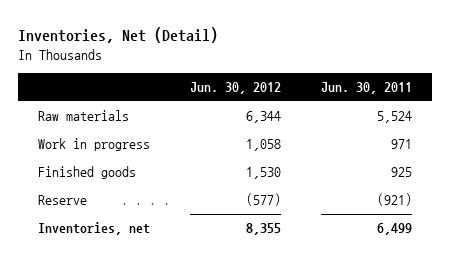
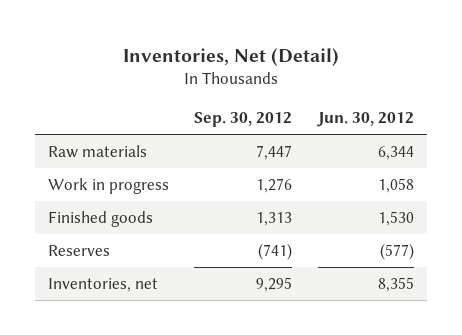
[320,82,412,95] Jun. 30, 2011 -> none
none -> [194,112,293,128] Sep. 30, 2012
[38,195,88,206] Reserve -> [47,245,110,257] Reserves

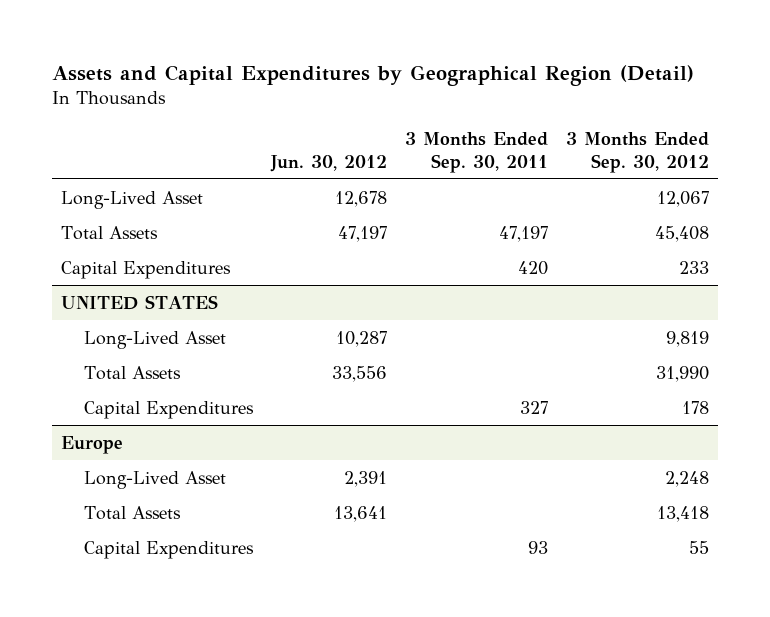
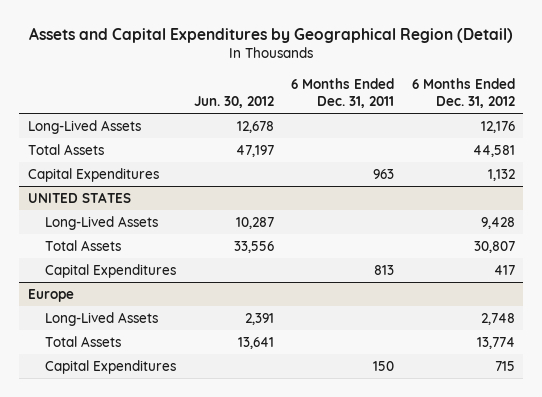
[404,132,548,173] 3 Months Ended Sep. 30, 2011 -> none
[565,132,709,173] 3 Months Ended Sep. 30, 2012 -> none
none -> [291,77,395,108] 6 Months Ended Dec. 31, 2011
none -> [411,77,515,108] 6 Months Ended Dec. 31, 2012
[60,190,203,209] Long-Lived Asset -> [27,119,141,134] Long-Lived Assets
[83,330,226,349] Long-Lived Asset -> [45,215,159,230] Long-Lived Assets
[83,470,226,489] Long-Lived Asset -> [45,311,159,326] Long-Lived Assets

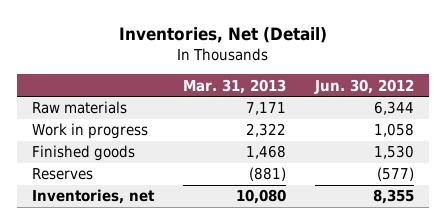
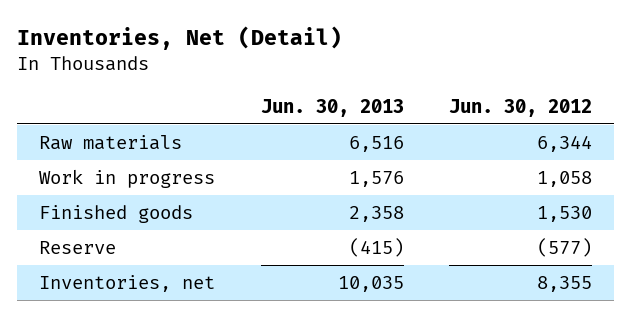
[183,78,287,94] Mar. 31, 2013 -> none
none -> [260,98,404,117] Jun. 30, 2013
[31,168,93,181] Reserves -> [39,240,117,254] Reserve

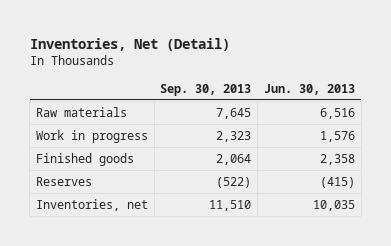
[448,98,592,117] Jun. 30, 2012 -> none
none -> [160,83,252,96] Sep. 30, 2013
[39,240,117,254] Reserve -> [35,176,92,186] Reserves

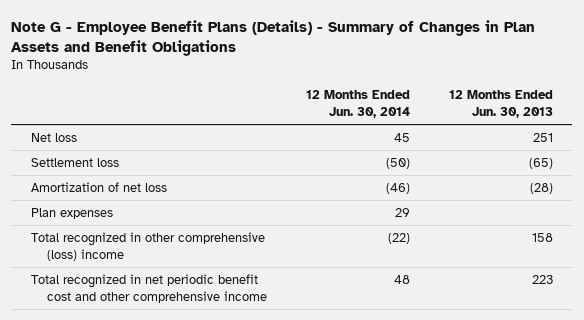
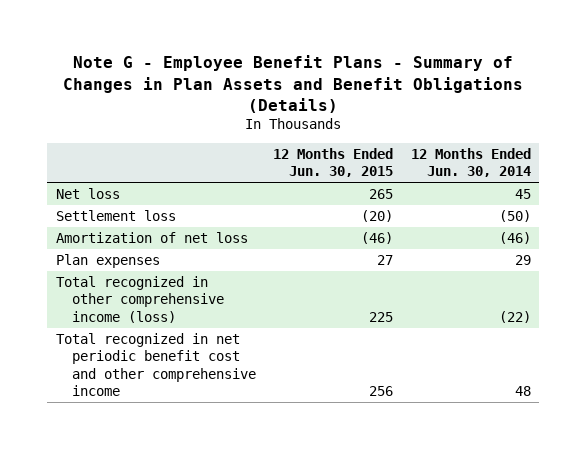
[11,19,536,56] Note G - Employee Benefit Plans (Details) - Summary of Changes in Plan Assets and Benefit Obligations -> [63,55,524,113] Note G - Employee Benefit Plans - Summary of Changes in Plan Assets and Benefit Obligations (Details)
[448,90,553,119] 12 Months Ended Jun. 30, 2013 -> none
none -> [273,148,394,178] 12 Months Ended Jun. 30, 2015
[30,231,265,261] Total recognized in other comprehensive (loss) income -> [55,276,225,323] Total recognized in other comprehensive income (loss)

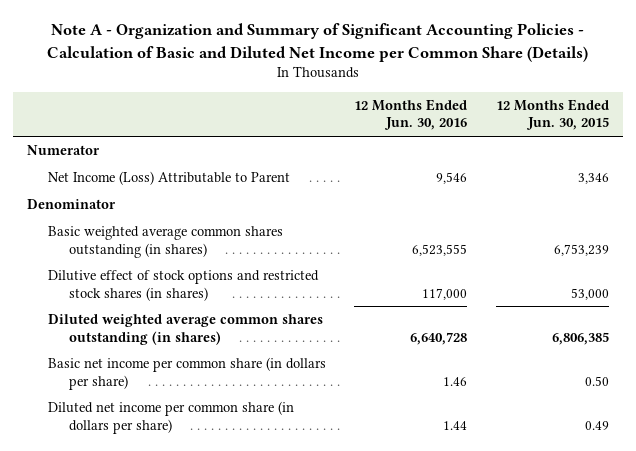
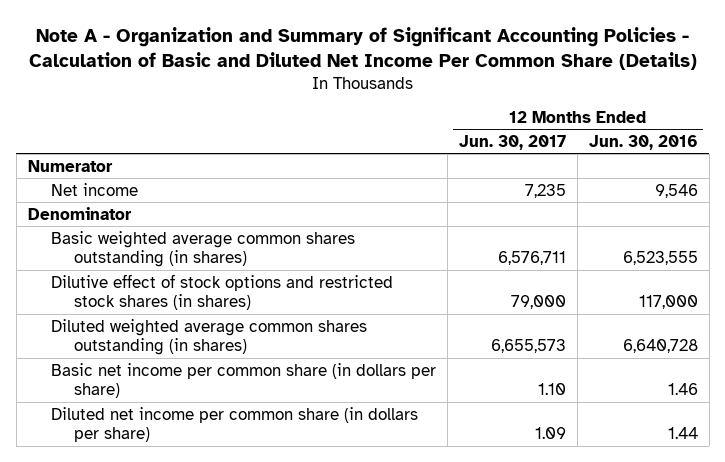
[46,23,588,62] Note A - Organization and Summary of Significant Accounting Policies - Calculation of Basic and Diluted Net Income per Common Share (Details) -> [28,26,697,70] Note A - Organization and Summary of Significant Accounting Policies - Calculation of Basic and Diluted Net Income Per Common Share (Details)
[495,99,609,131] 12 Months Ended Jun. 30, 2015 -> none
none -> [458,134,566,150] Jun. 30, 2017
[47,171,290,186] Net Income (Loss) Attributable to Parent -> [50,182,138,196] Net income

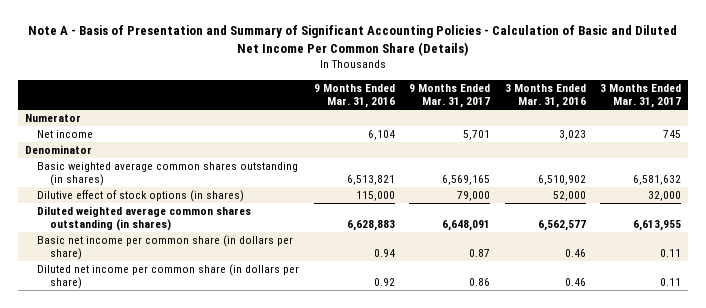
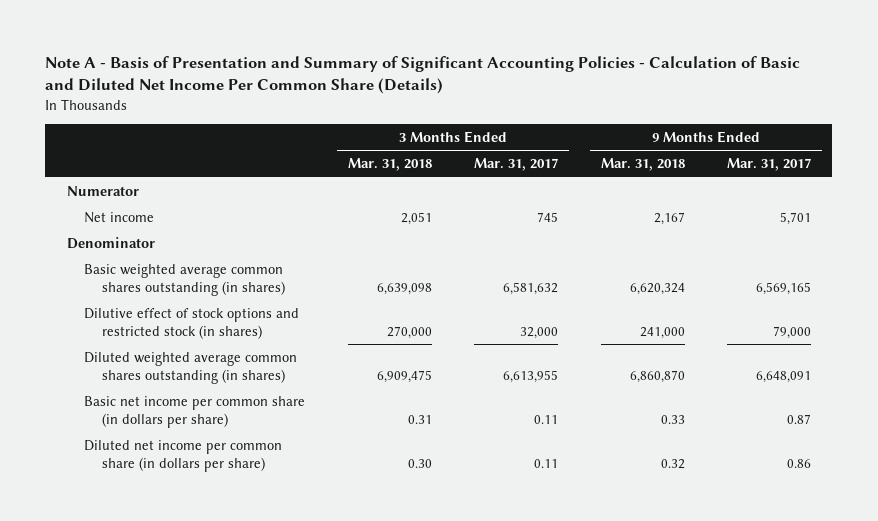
[313,83,395,109] 9 Months Ended Mar. 31, 2016 -> none
[504,83,586,109] 3 Months Ended Mar. 31, 2016 -> none
none -> [347,158,432,172] Mar. 31, 2018
none -> [600,158,685,172] Mar. 31, 2018
[37,190,245,203] Dilutive effect of stock options (in shares) -> [84,307,300,339] Dilutive effect of stock options and restricted stock (in shares)

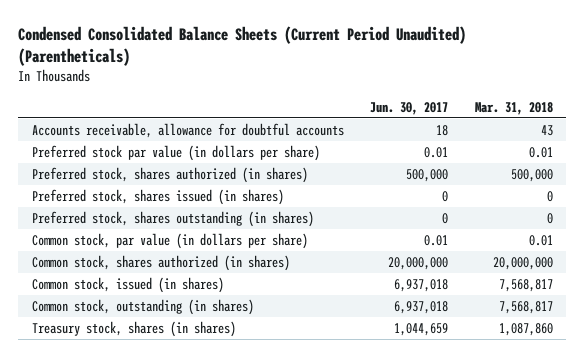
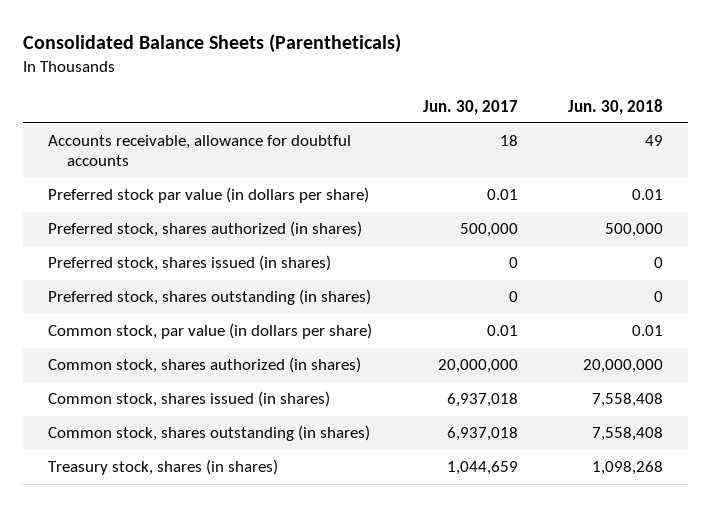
[18,26,467,67] Condensed Consolidated Balance Sheets (Current Period Unaudited) (Parentheticals) -> [23,34,402,54] Consolidated Balance Sheets (Parentheticals)
[474,101,553,115] Mar. 31, 2018 -> none
none -> [567,98,663,115] Jun. 30, 2018
[31,277,224,294] Common stock, issued (in shares) -> [48,391,331,408] Common stock, shares issued (in shares)
[31,299,254,316] Common stock, outstanding (in shares) -> [48,425,371,442] Common stock, shares outstanding (in shares)

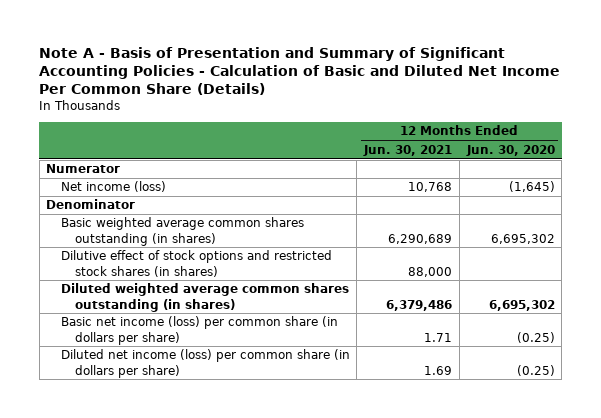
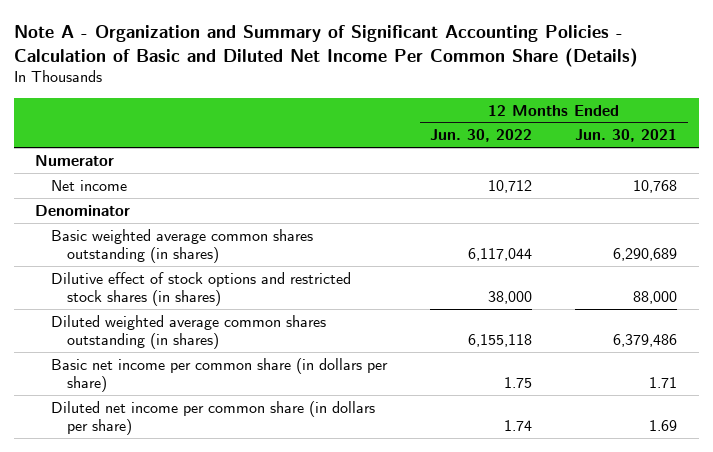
[39,46,561,96] Note A - Basis of Presentation and Summary of Significant Accounting Policies - Calculation of Basic and Diluted Net Income Per Common Share (Details) -> [13,24,638,67] Note A - Organization and Summary of Significant Accounting Policies - Calculation of Basic and Diluted Net Income Per Common Share (Details)
[465,144,555,156] Jun. 30, 2020 -> none
none -> [430,129,533,143] Jun. 30, 2022
[60,181,166,193] Net income (loss) -> [51,179,128,191] Net income
[60,316,338,345] Basic net income (loss) per common share (in dollars per share) -> [51,357,389,393] Basic net income per common share (in dollars per share)
[60,349,350,378] Diluted net income (loss) per common share (in dollars per share) -> [51,400,376,436] Diluted net income per common share (in dollars per share)

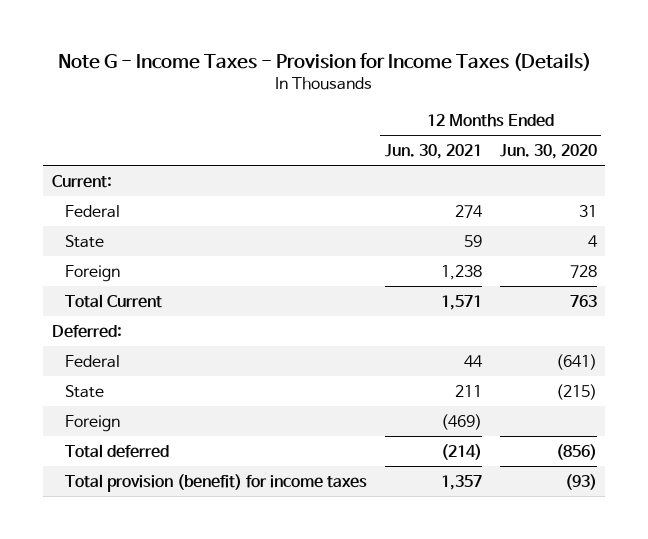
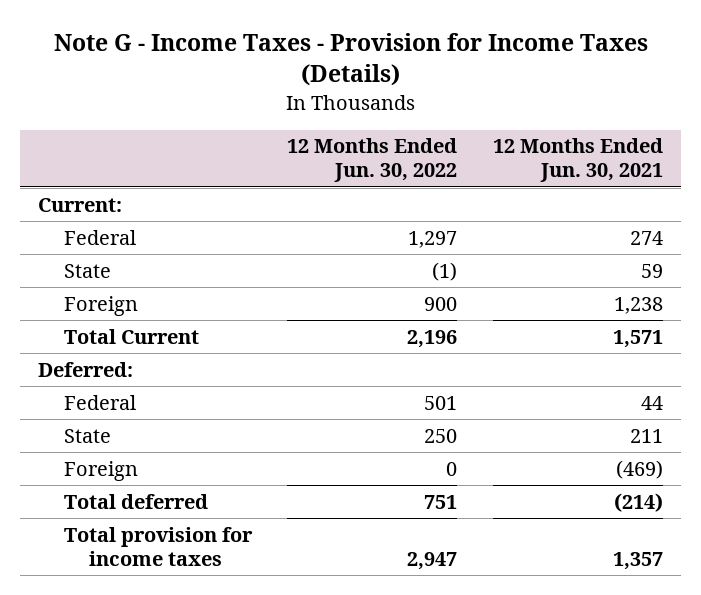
[499,143,597,159] Jun. 30, 2020 -> none
none -> [287,138,458,183] 12 Months Ended Jun. 30, 2022
[64,473,367,492] Total provision (benefit) for income taxes -> [63,526,253,566] Total provision for income taxes

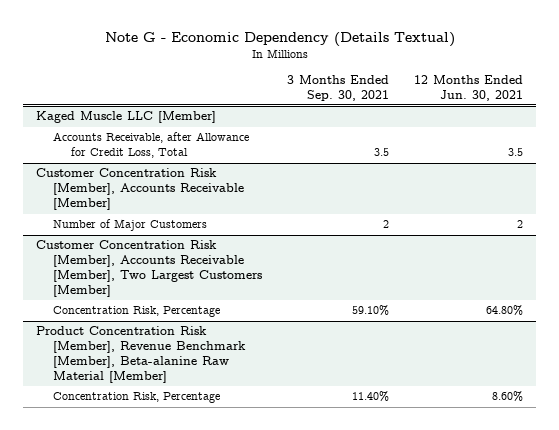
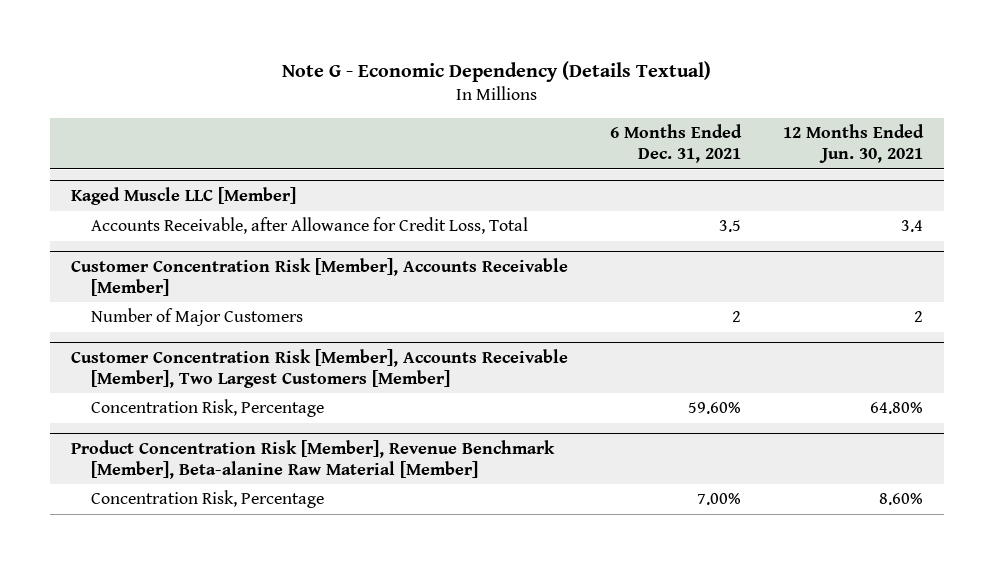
[287,74,390,101] 3 Months Ended Sep. 30, 2021 -> none
none -> [610,124,743,163] 6 Months Ended Dec. 31, 2021
[508,148,524,157] 3.5 -> [901,220,924,233] 3.4

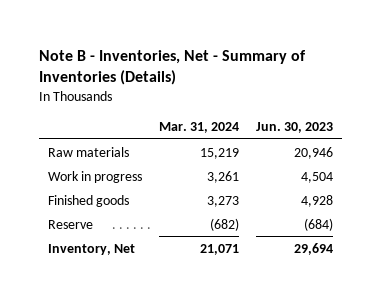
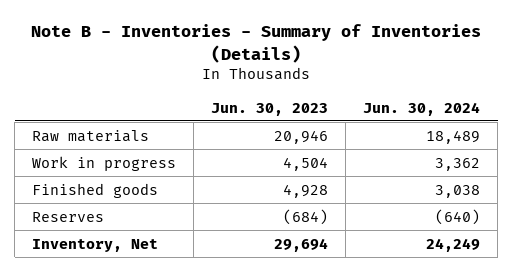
[39,49,307,86] Note B - Inventories, Net - Summary of Inventories (Details) -> [31,24,482,63] Note B - Inventories - Summary of Inventories (Details)
[159,121,240,133] Mar. 31, 2024 -> none
none -> [363,101,481,116] Jun. 30, 2024
[48,219,94,229] Reserve -> [32,211,105,222] Reserves

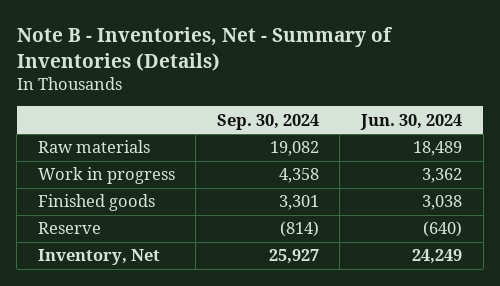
[31,24,482,63] Note B - Inventories - Summary of Inventories (Details) -> [16,27,393,71] Note B - Inventories, Net - Summary of Inventories (Details)
[211,102,329,116] Jun. 30, 2023 -> none
none -> [216,113,319,130] Sep. 30, 2024
[32,211,105,222] Reserves -> [37,222,101,235] Reserve

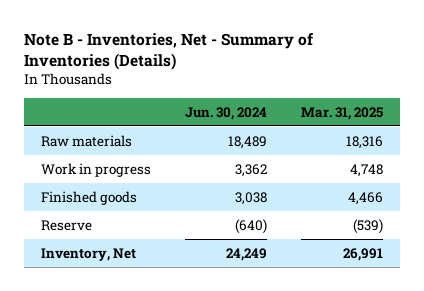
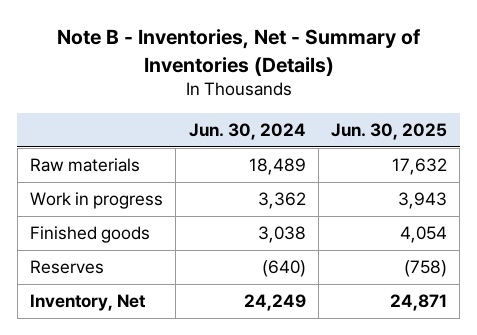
[301,106,384,120] Mar. 31, 2025 -> none
none -> [331,123,448,141] Jun. 30, 2025
[40,219,92,231] Reserve -> [29,260,104,275] Reserves

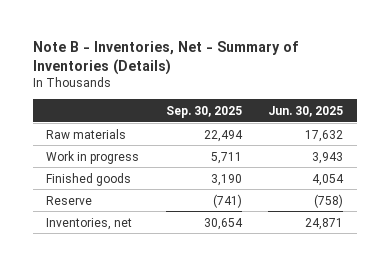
[188,123,306,141] Jun. 30, 2024 -> none
none -> [165,105,242,118] Sep. 30, 2025
[29,260,104,275] Reserves -> [46,195,93,205] Reserve
[29,294,146,312] Inventory, Net -> [46,217,133,230] Inventories, net

